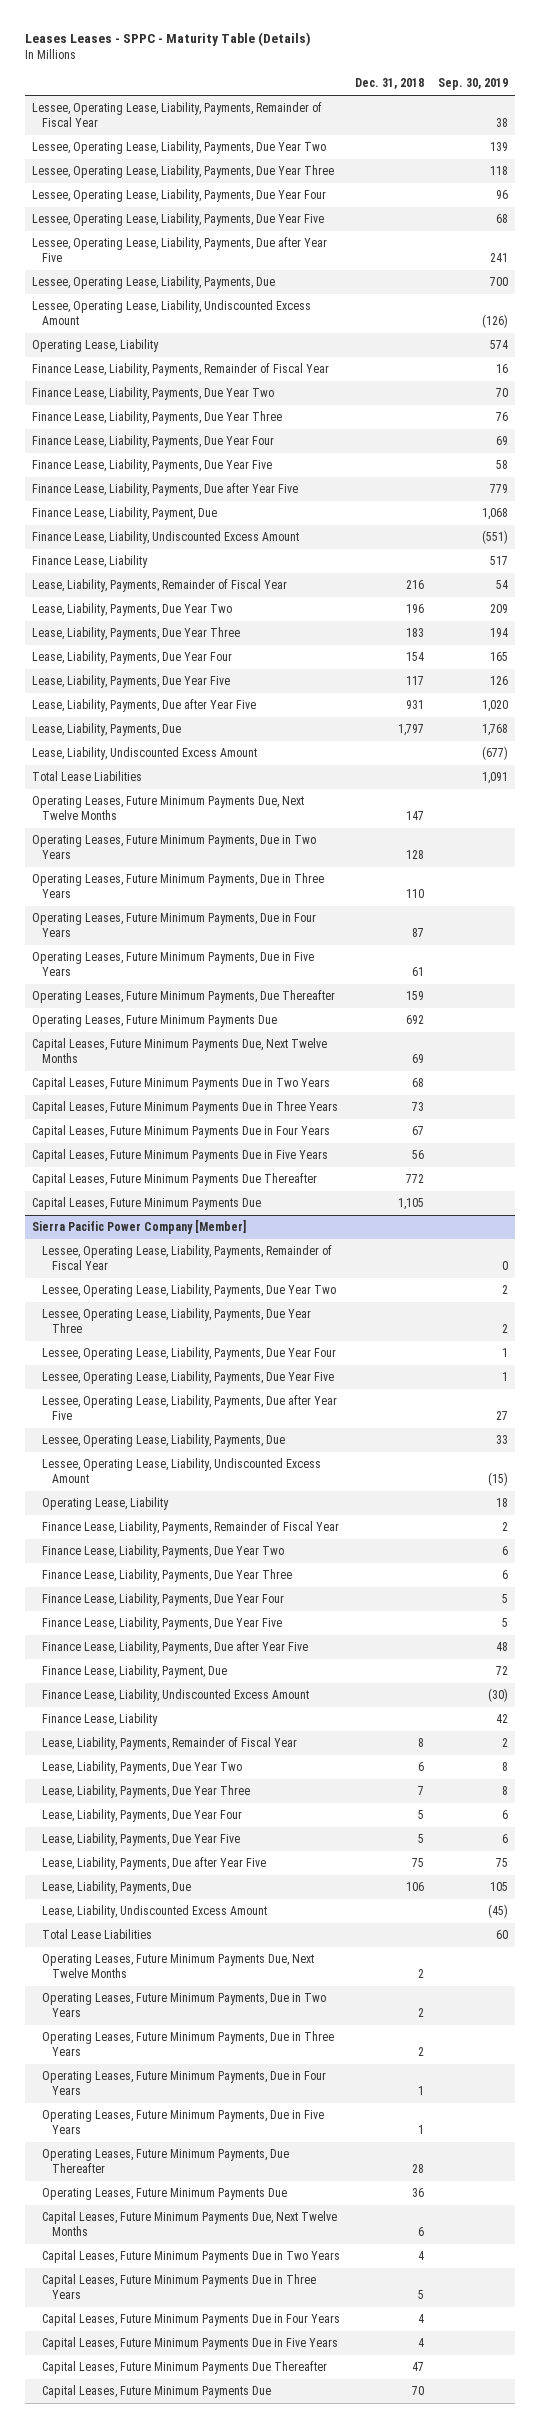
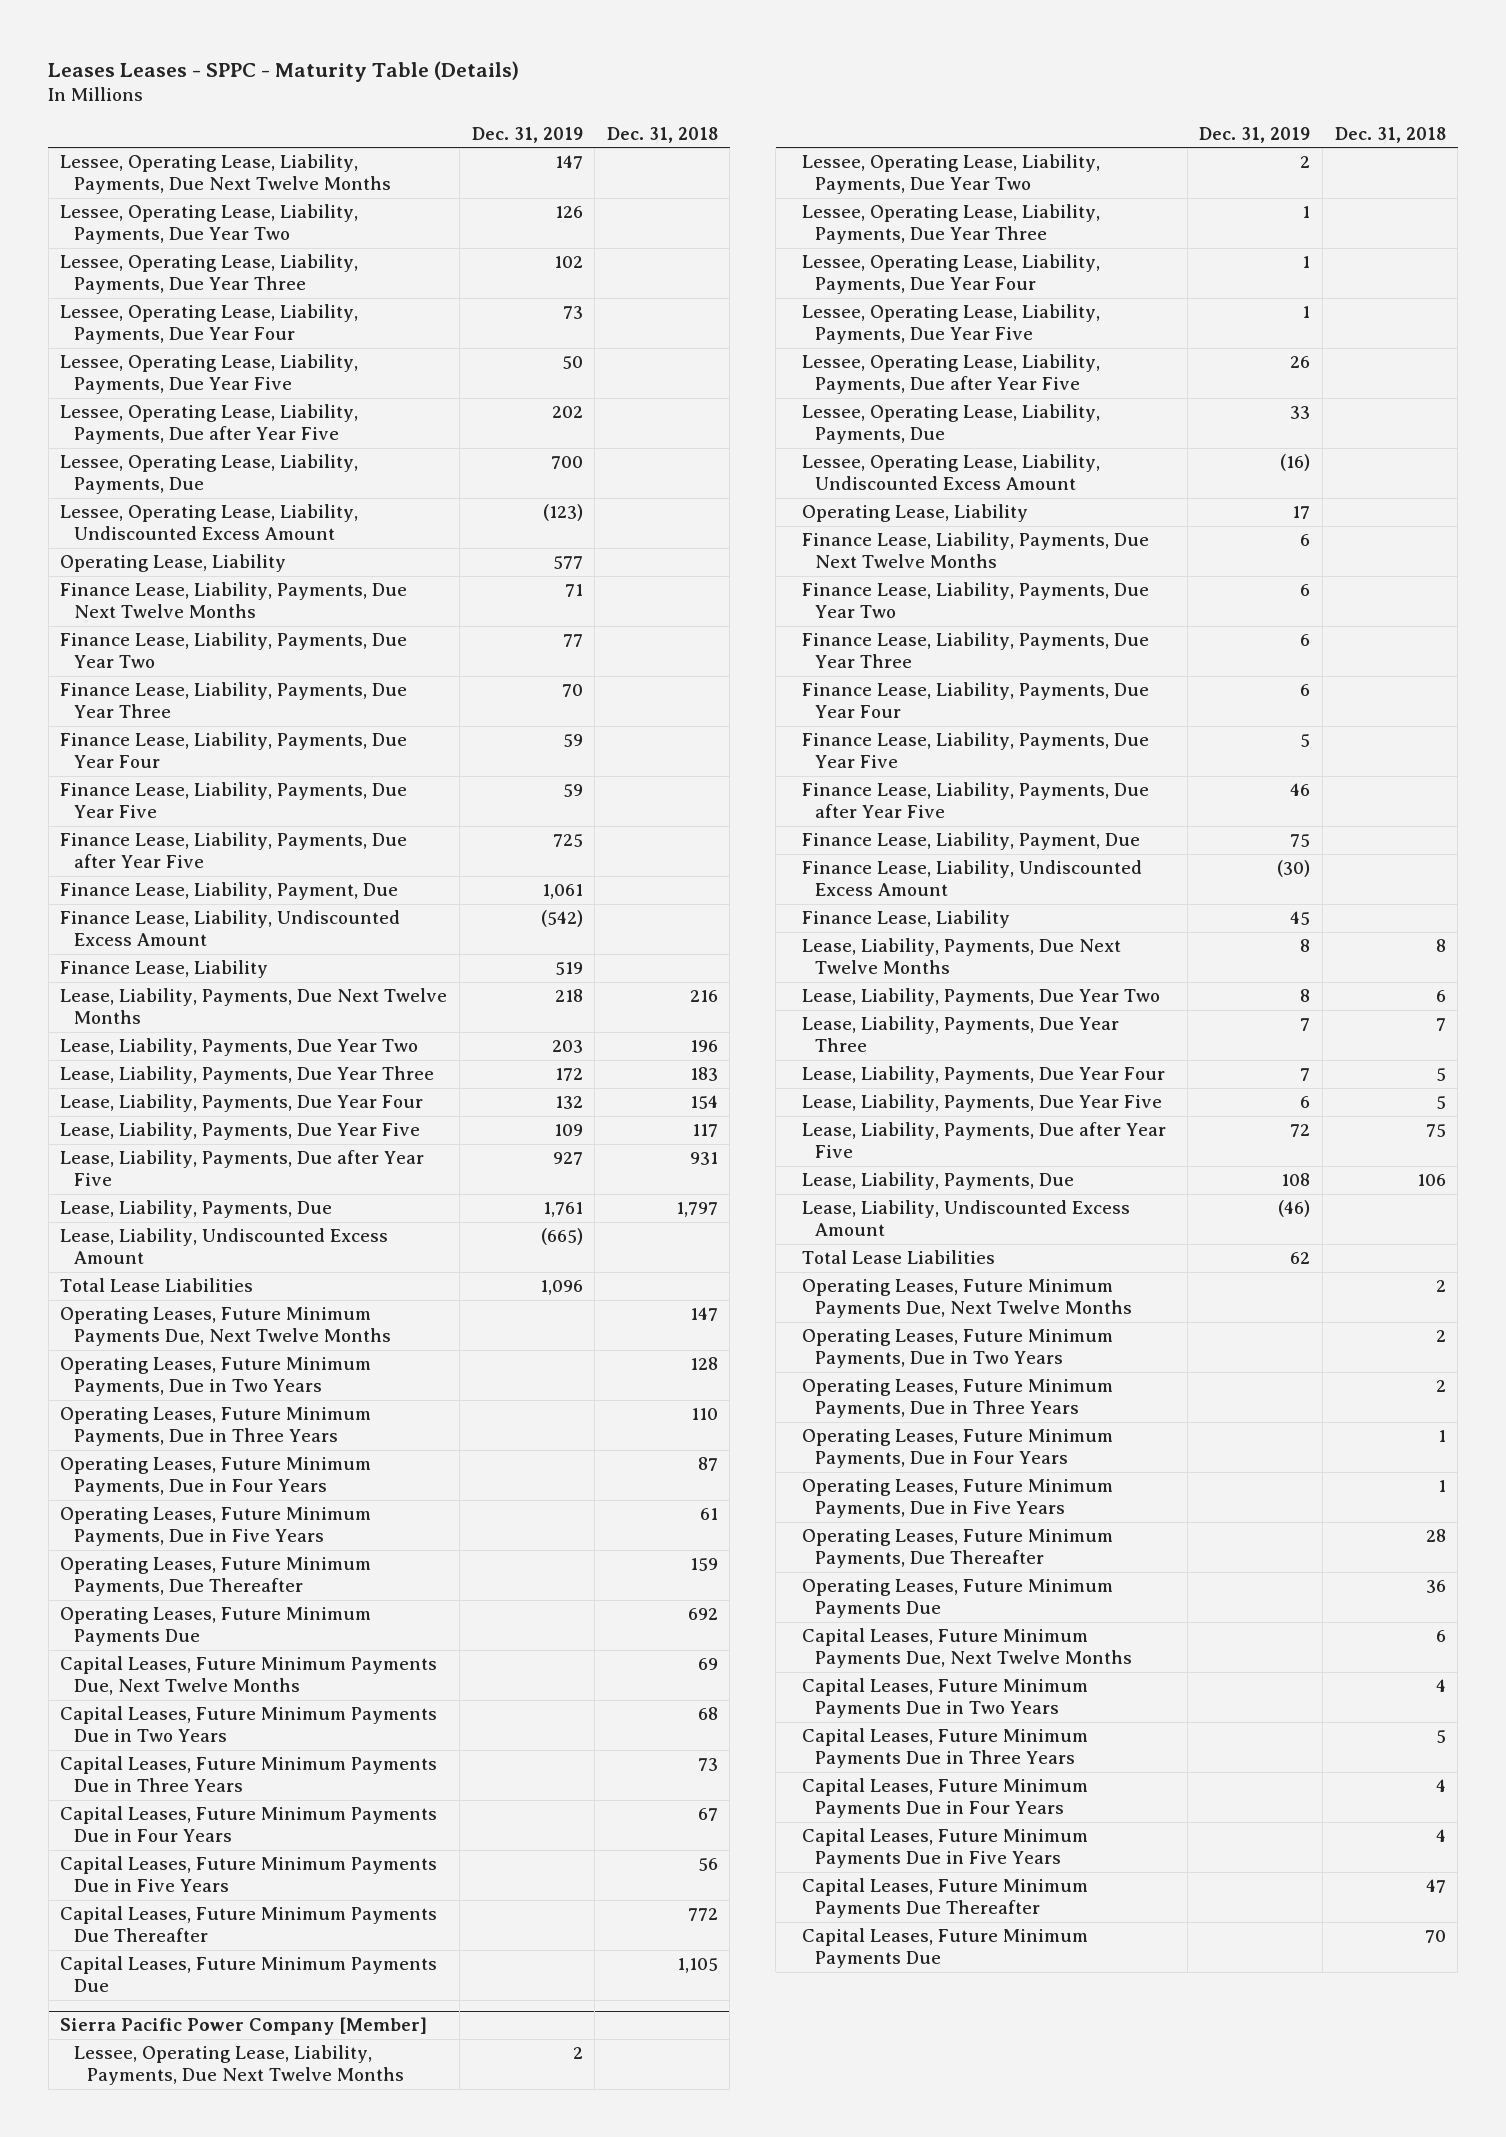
[438,78,509,91] Sep. 30, 2019 -> none
none -> [471,126,583,143] Dec. 31, 2019
[32,102,323,127] Lessee, Operating Lease, Liability, Payments, Remainder of Fiscal Year -> none
none -> [60,154,391,195] Lessee, Operating Lease, Liability, Payments, Due Next Twelve Months
[32,363,330,377] Finance Lease, Liability, Payments, Remainder of Fiscal Year -> none
none -> [60,582,408,619] Finance Lease, Liability, Payments, Due Next Twelve Months
[32,579,288,593] Lease, Liability, Payments, Remainder of Fiscal Year -> [60,988,448,1025] Lease, Liability, Payments, Due Next Twelve Months
[42,1245,333,1270] Lessee, Operating Lease, Liability, Payments, Remainder of Fiscal Year -> none
none -> [73,2045,405,2086] Lessee, Operating Lease, Liability, Payments, Due Next Twelve Months
[42,1521,340,1535] Finance Lease, Liability, Payments, Remainder of Fiscal Year -> none
none -> [801,532,1149,569] Finance Lease, Liability, Payments, Due Next Twelve Months
[42,1737,298,1751] Lease, Liability, Payments, Remainder of Fiscal Year -> none
none -> [801,938,1121,975] Lease, Liability, Payments, Due Next Twelve Months

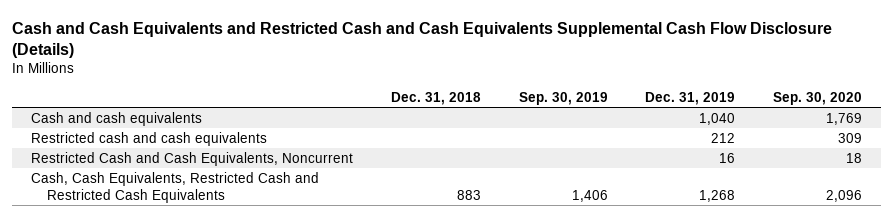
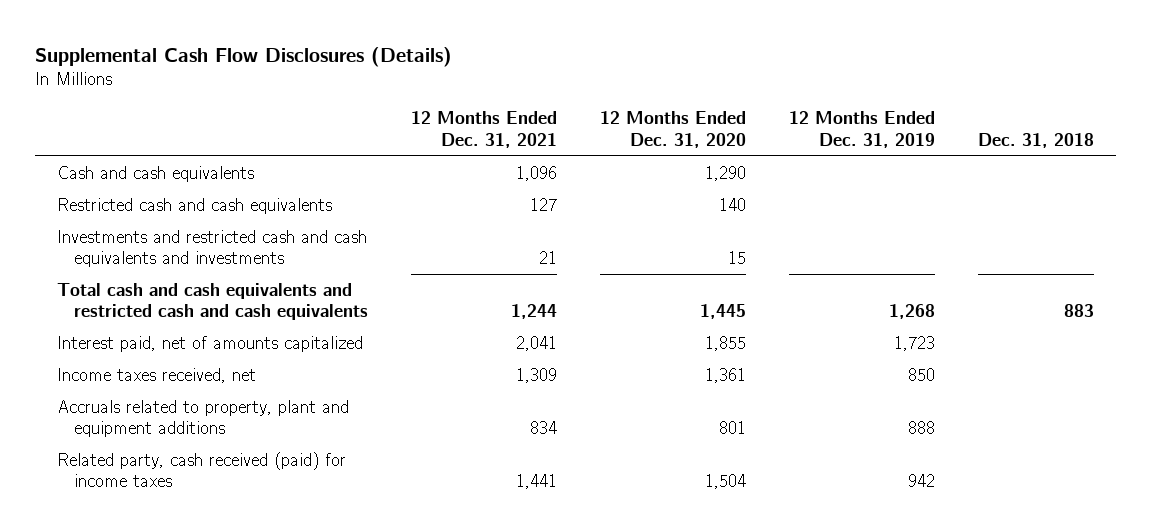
[12,21,833,58] Cash and Cash Equivalents and Restricted Cash and Cash Equivalents Supplemental Cash Flow Disclosure (Details) -> [35,46,453,67] Supplemental Cash Flow Disclosures (Details)
[518,91,608,105] Sep. 30, 2019 -> none
[645,91,736,105] Dec. 31, 2019 -> none
[773,91,863,105] Sep. 30, 2020 -> none
none -> [410,111,557,148] 12 Months Ended Dec. 31, 2021
none -> [600,111,747,148] 12 Months Ended Dec. 31, 2020
none -> [789,111,936,148] 12 Months Ended Dec. 31, 2019
[31,151,354,166] Restricted Cash and Cash Equivalents, Noncurrent -> [56,229,367,268] Investments and restricted cash and cash equivalents and investments
[31,171,320,203] Cash, Cash Equivalents, Restricted Cash and Restricted Cash Equivalents -> [56,282,368,321] Total cash and cash equivalents and restricted cash and cash equivalents
none -> [56,335,363,352] Interest paid, net of amounts capitalized
none -> [56,367,256,383] Income taxes received, net
none -> [56,399,349,438] Accruals related to property, plant and equipment additions
none -> [56,451,346,488] Related party, cash received (paid) for income taxes

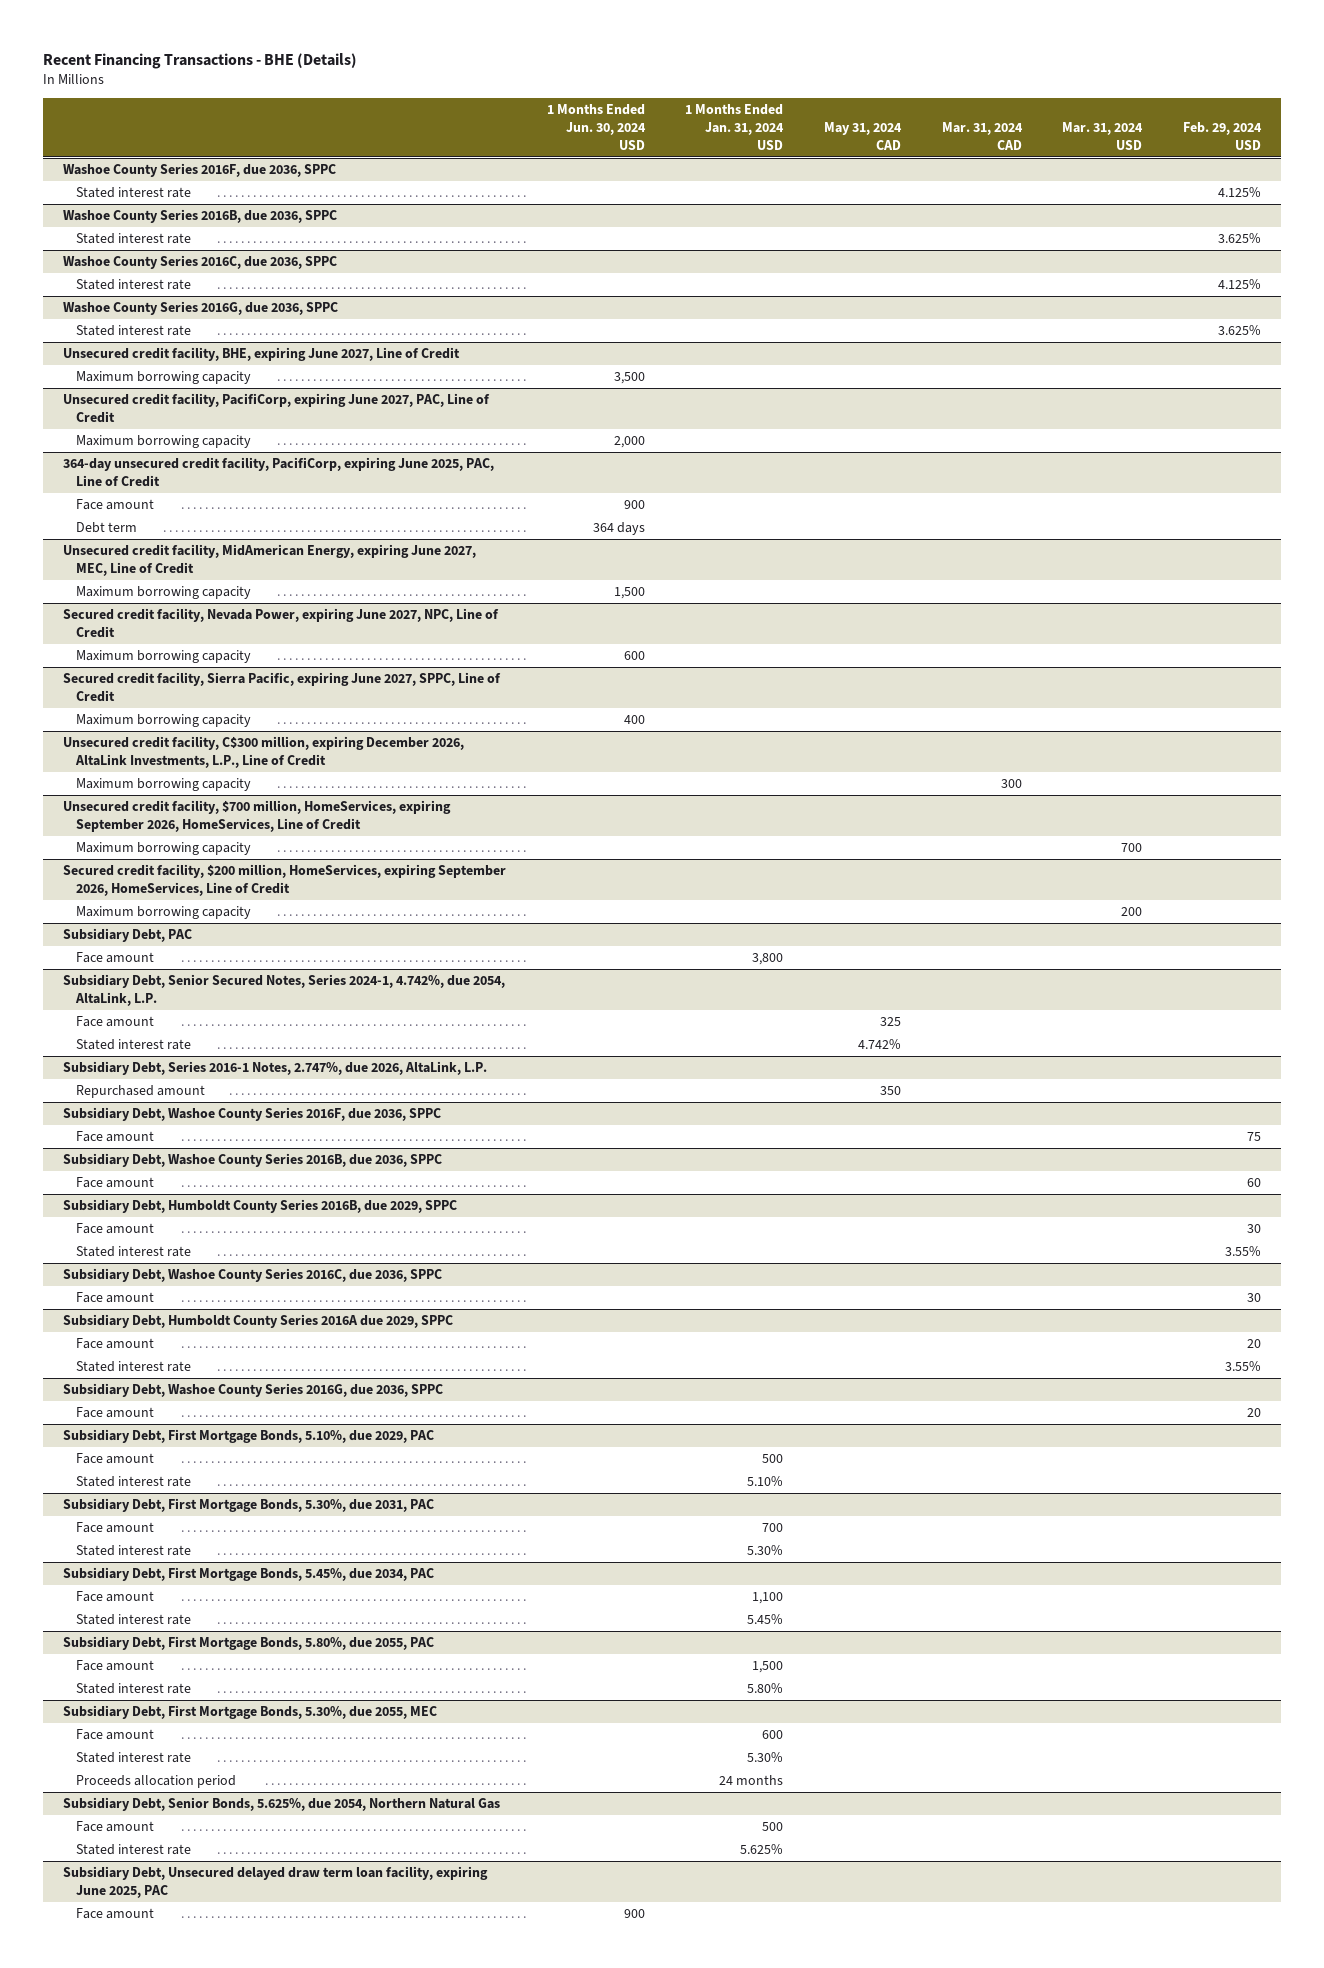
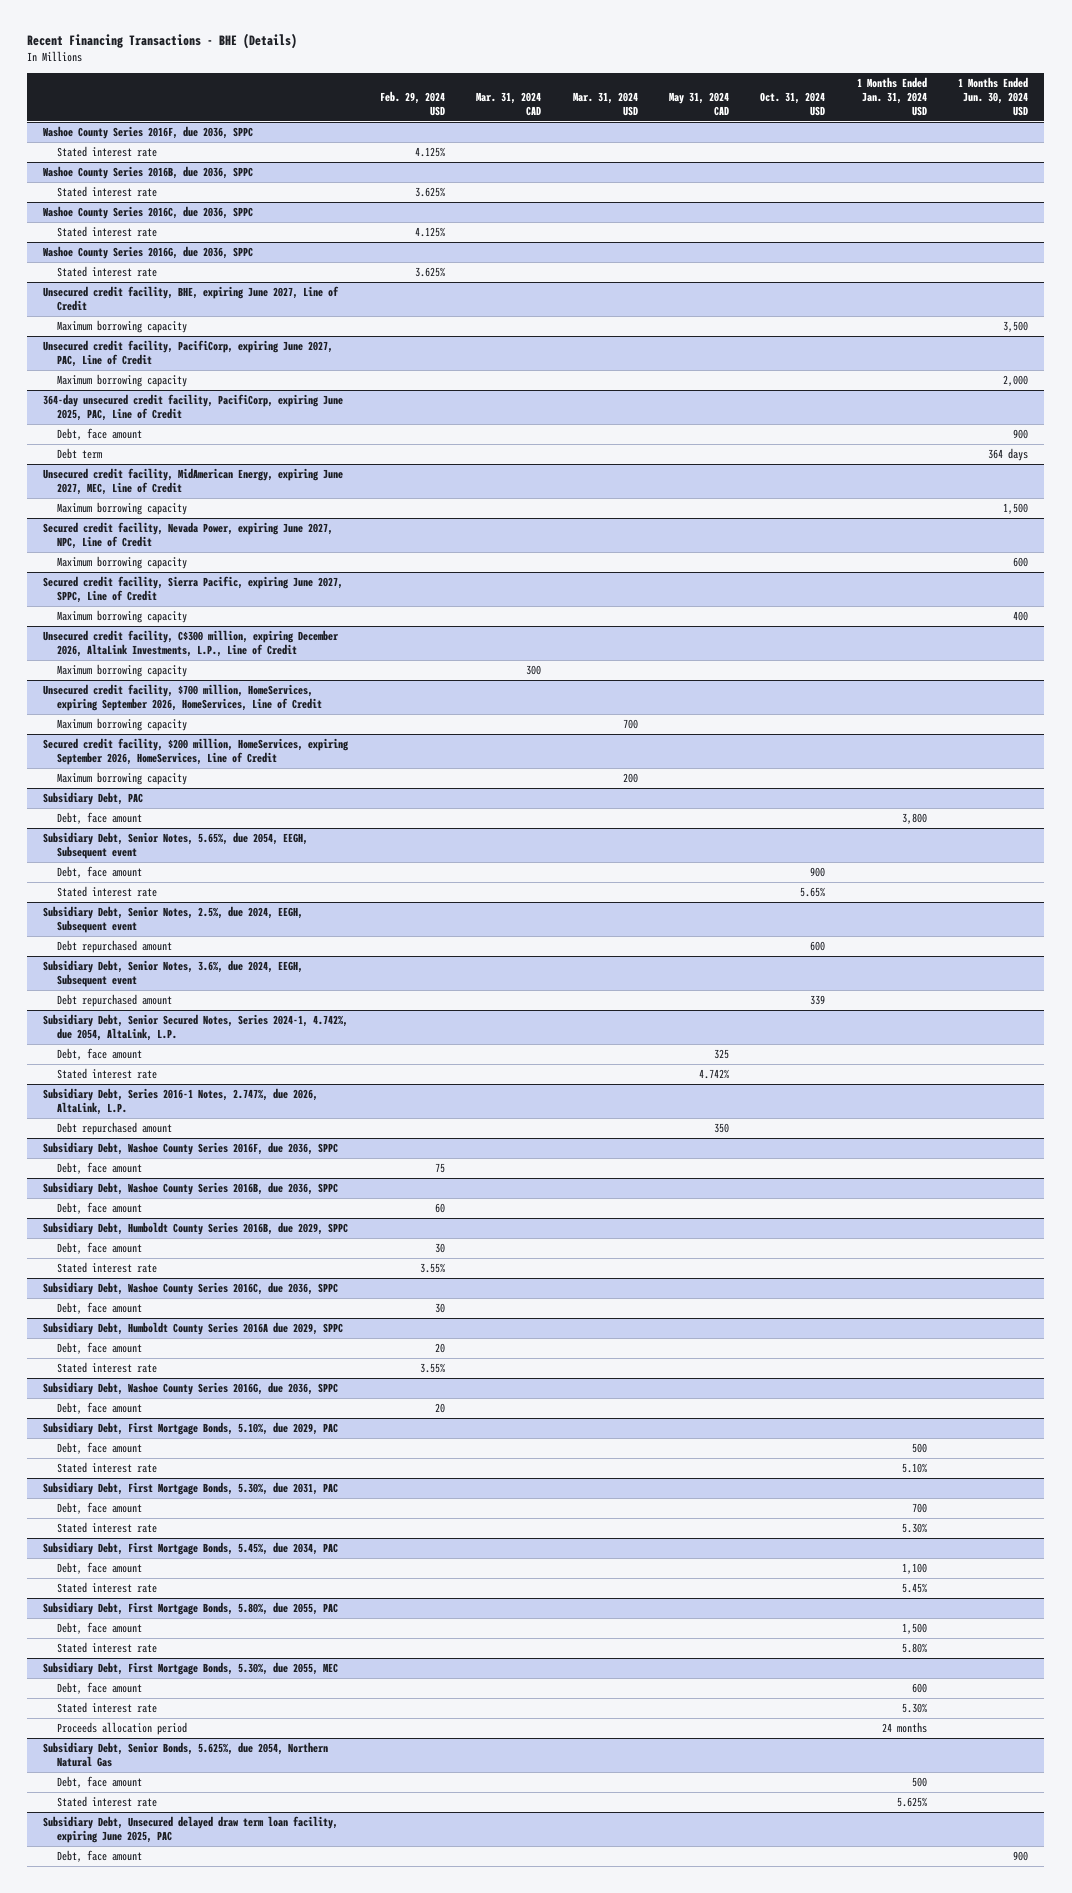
none -> [760,91,826,116] Oct. 31, 2024 USD
[76,498,155,510] Face amount -> [57,428,143,441] Debt, face amount
[76,951,155,963] Face amount -> [57,812,143,825] Debt, face amount
none -> [43,832,309,860] Subsidiary Debt, Senior Notes, 5.65%, due 2054, EEGH, Subsequent event
none -> [57,866,143,879] Debt, face amount
none -> [57,886,158,898] Stated interest rate
none -> [43,906,304,934] Subsidiary Debt, Senior Notes, 2.5%, due 2024, EEGH, Subsequent event
none -> [57,940,173,954] Debt repurchased amount
none -> [43,960,304,988] Subsidiary Debt, Senior Notes, 3.6%, due 2024, EEGH, Subsequent event
none -> [57,994,173,1008] Debt repurchased amount
[76,1015,155,1027] Face amount -> [57,1048,143,1061] Debt, face amount
[76,1084,206,1098] Repurchased amount -> [57,1122,173,1136] Debt repurchased amount
[76,1130,155,1142] Face amount -> [57,1162,143,1175] Debt, face amount
[76,1176,155,1188] Face amount -> [57,1202,143,1215] Debt, face amount
[76,1222,155,1234] Face amount -> [57,1242,143,1255] Debt, face amount
[76,1291,155,1303] Face amount -> [57,1302,143,1315] Debt, face amount
[76,1337,155,1349] Face amount -> [57,1342,143,1355] Debt, face amount
[76,1406,155,1418] Face amount -> [57,1402,143,1415] Debt, face amount
[76,1452,155,1464] Face amount -> [57,1442,143,1455] Debt, face amount
[76,1521,155,1533] Face amount -> [57,1502,143,1515] Debt, face amount
[76,1590,155,1602] Face amount -> [57,1562,143,1575] Debt, face amount
[76,1659,155,1671] Face amount -> [57,1622,143,1635] Debt, face amount
[76,1728,155,1740] Face amount -> [57,1682,143,1695] Debt, face amount
[76,1820,155,1832] Face amount -> [57,1776,143,1789] Debt, face amount
[76,1907,155,1919] Face amount -> [57,1850,143,1863] Debt, face amount

